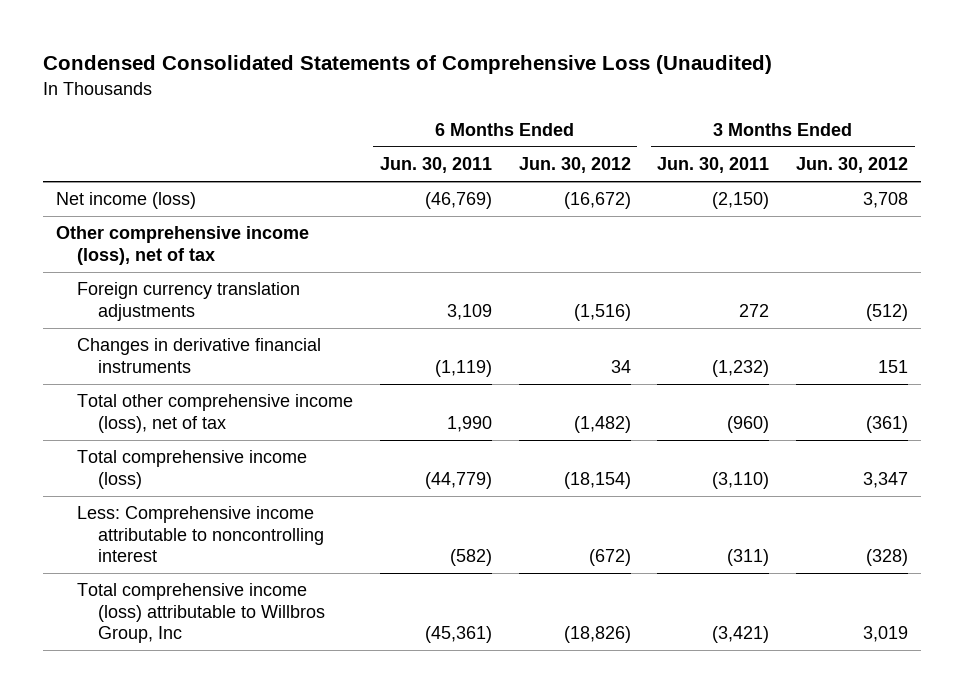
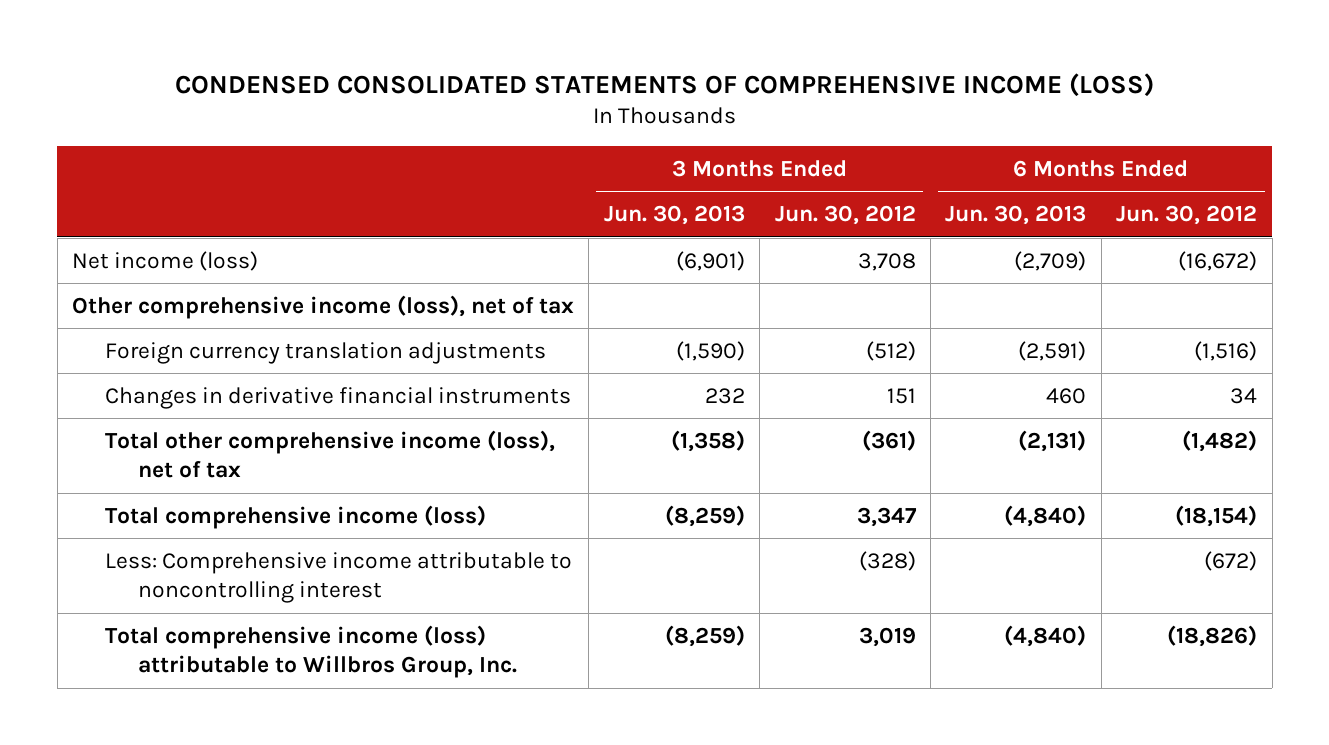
[42,55,772,75] Condensed Consolidated Statements of Comprehensive Loss (Unaudited) -> [174,72,1154,97] CONDENSED CONSOLIDATED STATEMENTS OF COMPREHENSIVE INCOME (LOSS)
[380,157,493,174] Jun. 30, 2011 -> none
[657,157,770,174] Jun. 30, 2011 -> none
none -> [603,205,745,226] Jun. 30, 2013
none -> [945,205,1087,226] Jun. 30, 2013
[77,583,326,644] Total comprehensive income (loss) attributable to Willbros Group, Inc -> [104,624,517,679] Total comprehensive income (loss) attributable to Willbros Group, Inc.

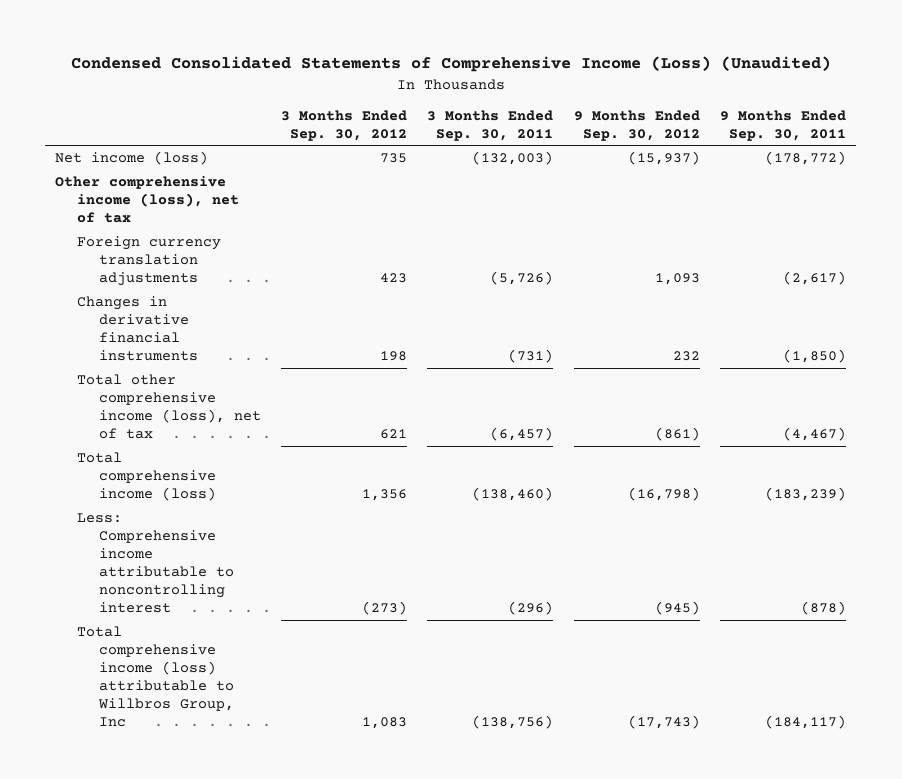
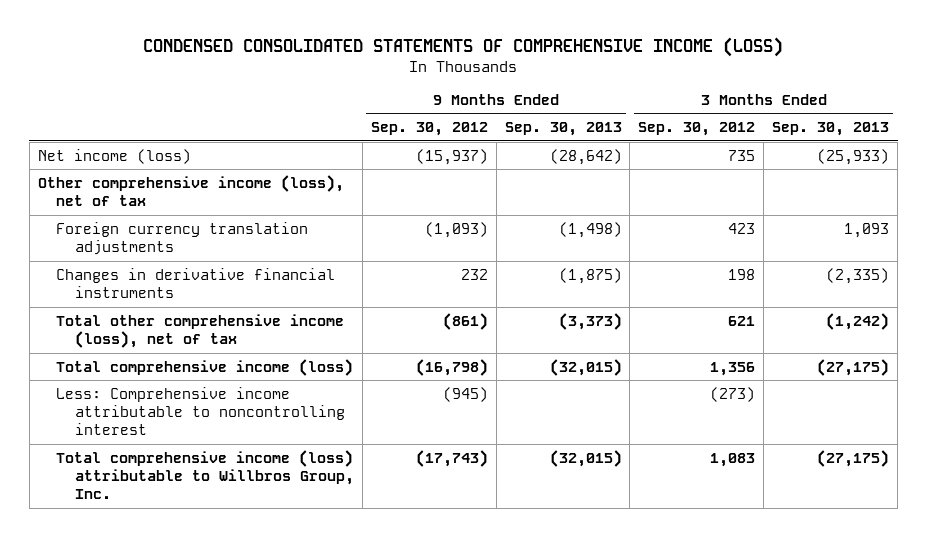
[70,56,831,73] Condensed Consolidated Statements of Comprehensive Income (Loss) (Unaudited) -> [143,36,784,57] CONDENSED CONSOLIDATED STATEMENTS OF COMPREHENSIVE INCOME (LOSS)
[427,109,554,141] 3 Months Ended Sep. 30, 2011 -> none
[720,109,847,141] 9 Months Ended Sep. 30, 2011 -> none
none -> [504,122,622,137] Sep. 30, 2013
none -> [772,122,890,137] Sep. 30, 2013
[654,273,700,286] 1,093 -> [424,221,488,238] (1,093)
[76,626,234,727] Total comprehensive income (loss) attributable to Willbros Group, Inc -> [56,449,354,500] Total comprehensive income (loss) attributable to Willbros Group, Inc.

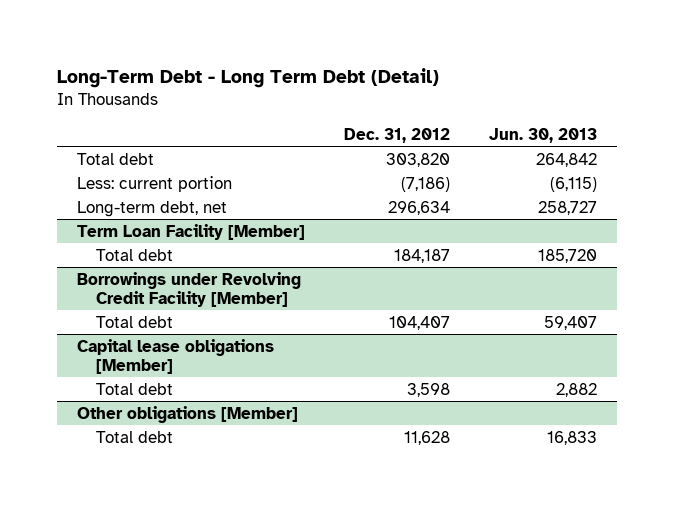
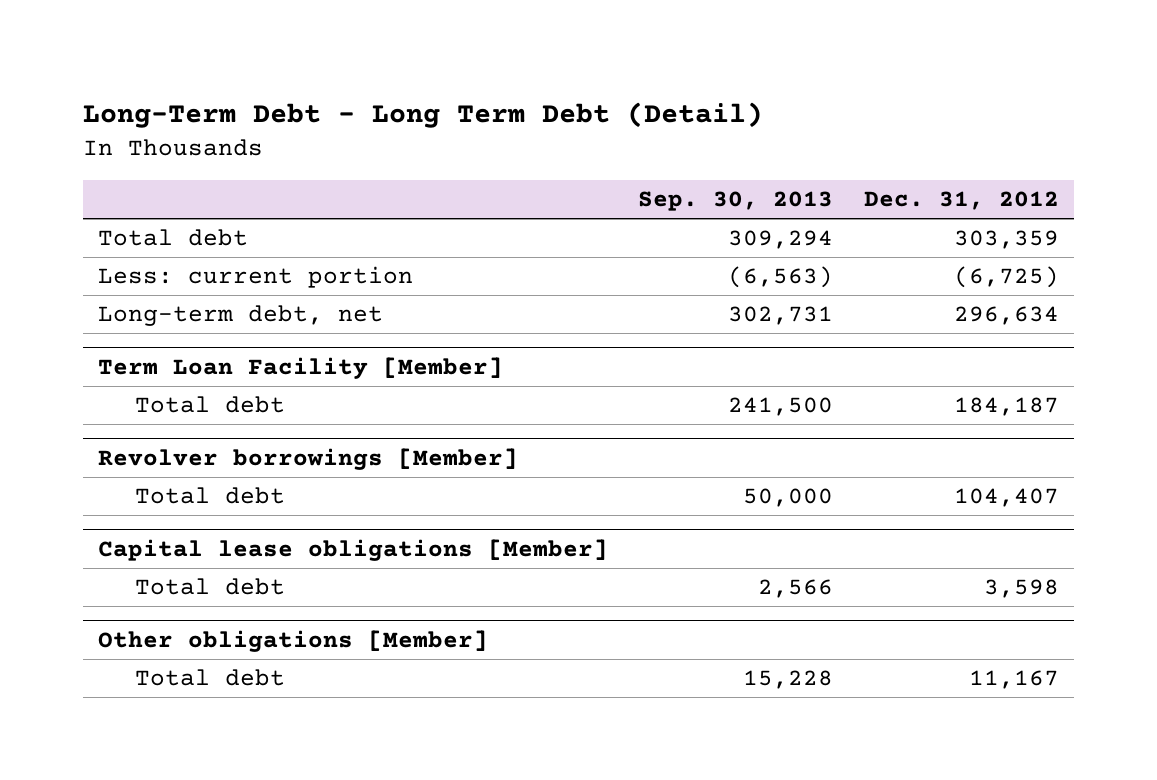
[489,127,598,143] Jun. 30, 2013 -> none
none -> [638,191,834,212] Sep. 30, 2013
[386,152,451,167] 303,820 -> [953,230,1059,250] 303,359
[401,176,451,192] (7,186) -> [953,266,1059,289] (6,725)
[76,271,301,308] Borrowings under Revolving Credit Facility [Member] -> none
none -> [98,447,519,470] Revolver borrowings [Member]
[404,430,451,445] 11,628 -> [968,670,1059,690] 11,167

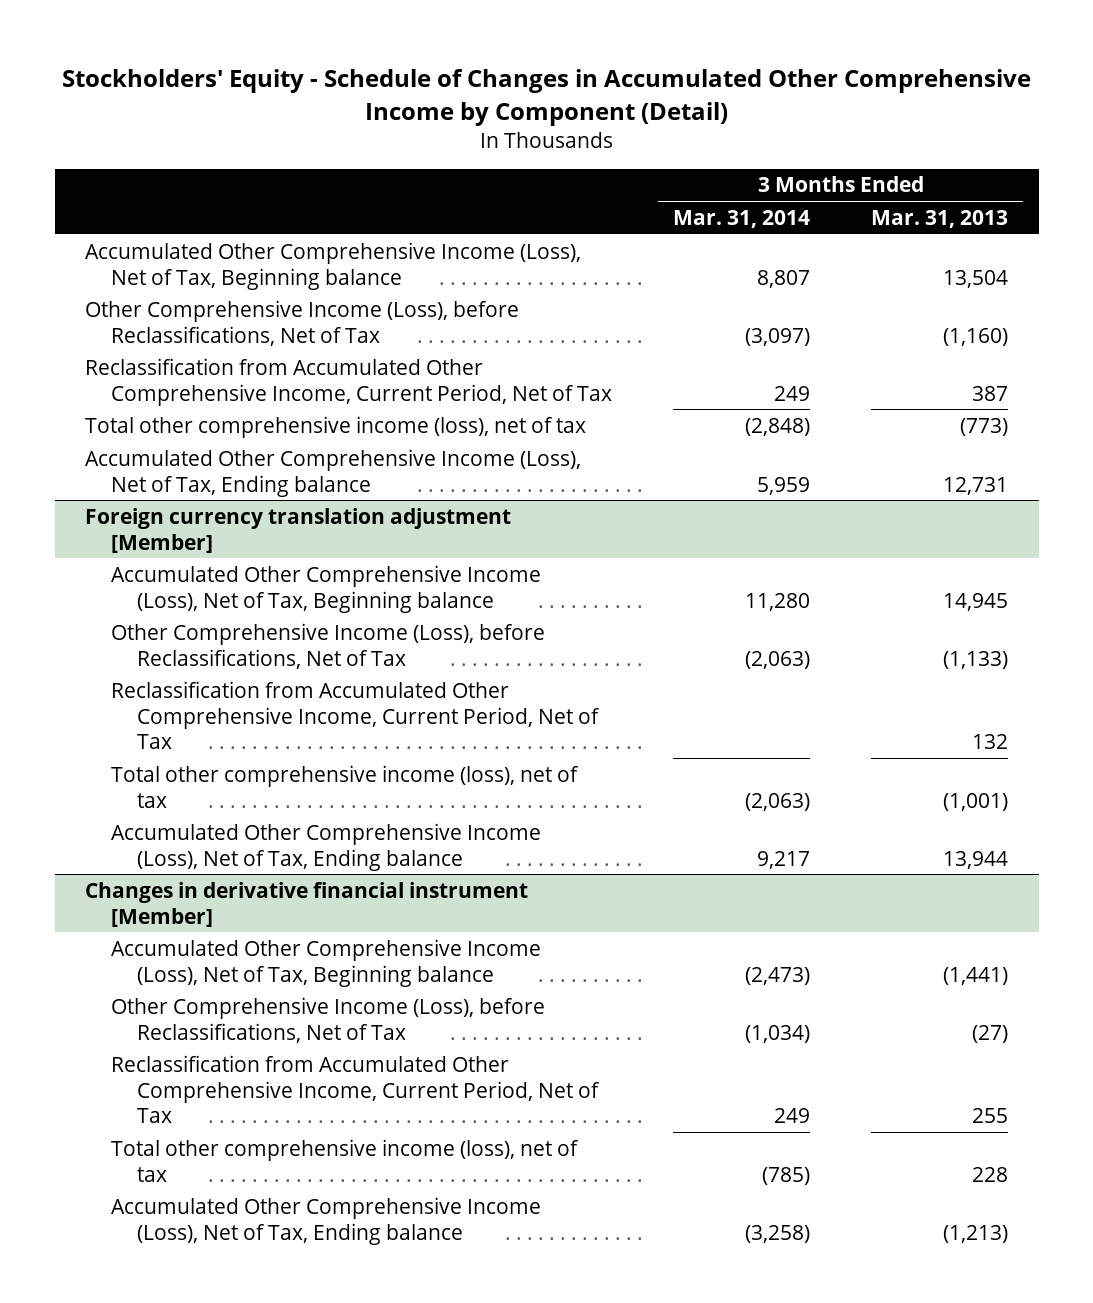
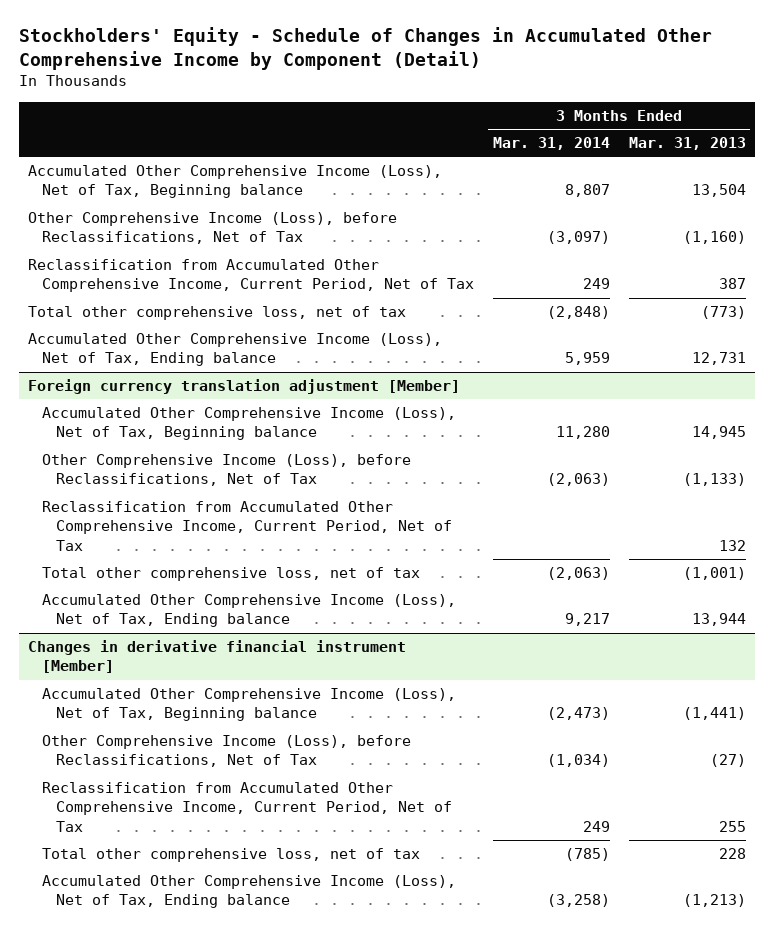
[85,415,587,438] Total other comprehensive income (loss), net of tax -> [27,306,406,321] Total other comprehensive loss, net of tax
[111,764,580,808] Total other comprehensive income (loss), net of tax -> [41,567,420,582] Total other comprehensive loss, net of tax
[111,1138,580,1182] Total other comprehensive income (loss), net of tax -> [41,848,420,863] Total other comprehensive loss, net of tax

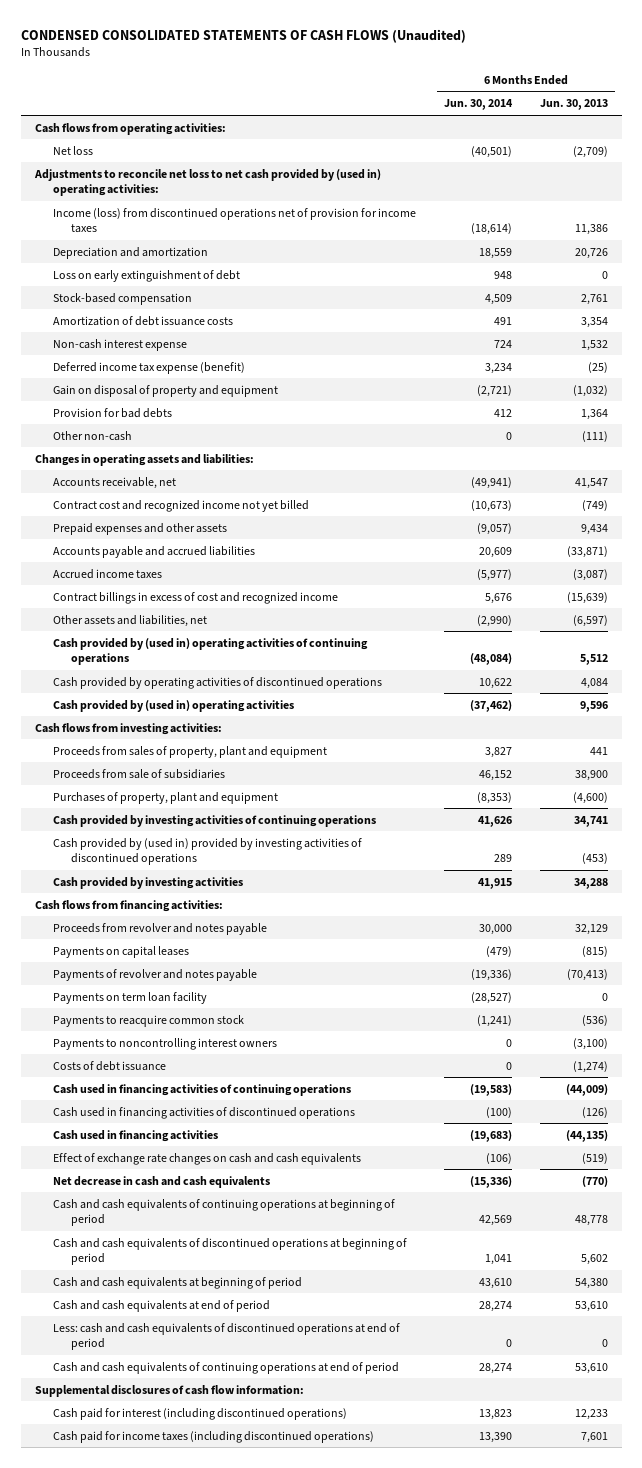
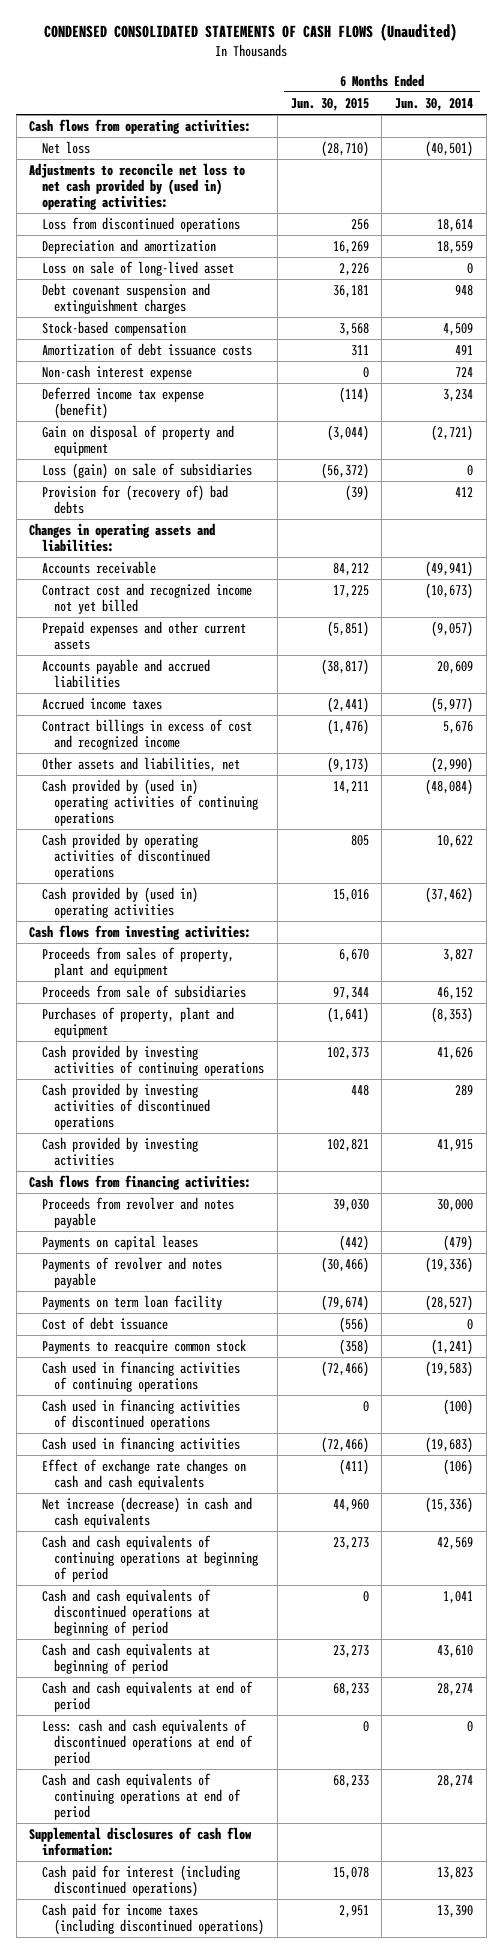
[539,99,608,111] Jun. 30, 2013 -> none
none -> [290,97,369,111] Jun. 30, 2015
[52,207,416,234] Income (loss) from discontinued operations net of provision for income taxes -> [41,216,240,232] Loss from discontinued operations
[470,223,512,236] (18,614) -> [437,218,474,232] 18,614
none -> [41,260,234,276] Loss on sale of long-lived asset
[52,269,240,282] Loss on early extinguishment of debt -> [41,282,210,315] Debt covenant suspension and extinguishment charges
[52,430,132,441] Other non-cash -> none
none -> [41,462,252,479] Loss (gain) on sale of subsidiaries
[52,407,172,418] Provision for bad debts -> [41,484,228,515] Provision for (recovery of) bad debts
[52,476,176,489] Accounts receivable, net -> [41,560,156,574] Accounts receivable
[52,522,227,535] Prepaid expenses and other assets -> [41,620,246,651] Prepaid expenses and other current assets
[52,837,362,866] Cash provided by (used in) provided by investing activities of discontinued operations -> [41,1082,210,1131] Cash provided by investing activities of discontinued operations
none -> [41,1316,168,1330] Cost of debt issuance
[52,1037,277,1050] Payments to noncontrolling interest owners -> none
[52,1060,166,1071] Costs of debt issuance -> none
[52,1175,270,1188] Net decrease in cash and cash equivalents -> [41,1496,252,1529] Net increase (decrease) in cash and cash equivalents

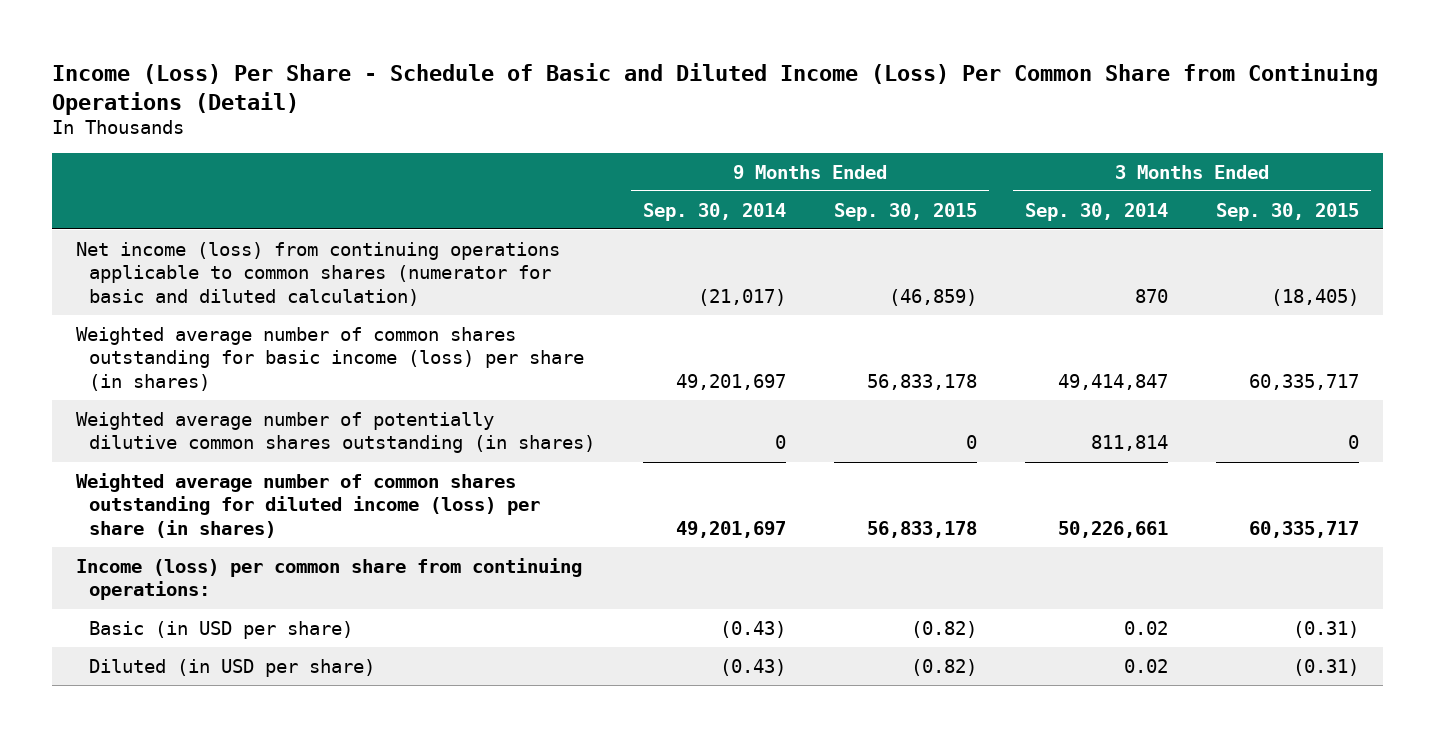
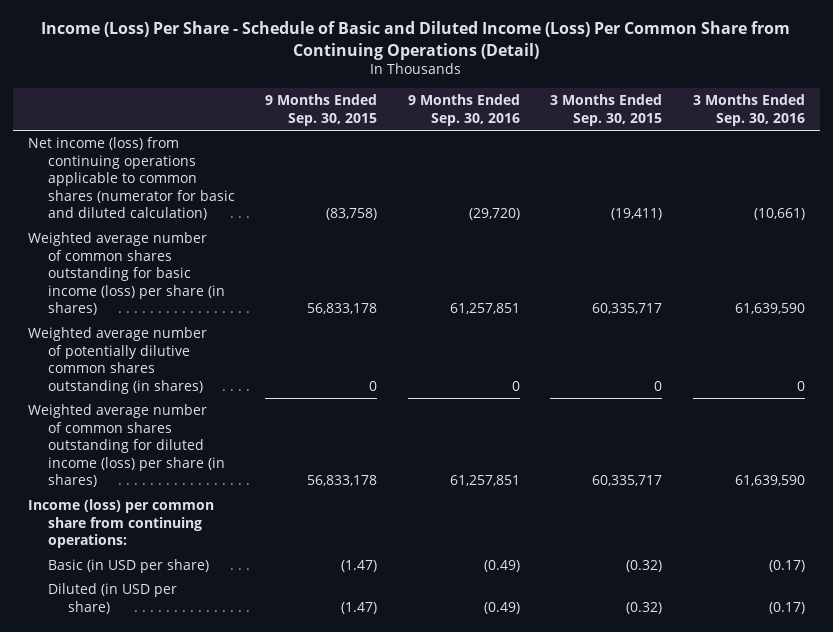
[643,202,787,221] Sep. 30, 2014 -> none
[1025,202,1169,221] Sep. 30, 2014 -> none
none -> [407,94,520,126] 9 Months Ended Sep. 30, 2016
none -> [692,94,805,126] 3 Months Ended Sep. 30, 2016
[889,289,978,307] (46,859) -> [326,208,378,221] (83,758)
[1271,289,1360,307] (18,405) -> [611,208,663,221] (19,411)
[911,620,978,638] (0.82) -> [341,560,378,573] (1.47)
[1293,620,1360,638] (0.31) -> [626,560,663,573] (0.32)
[911,658,978,676] (0.82) -> [341,601,378,614] (1.47)
[1293,658,1360,676] (0.31) -> [626,601,663,614] (0.32)

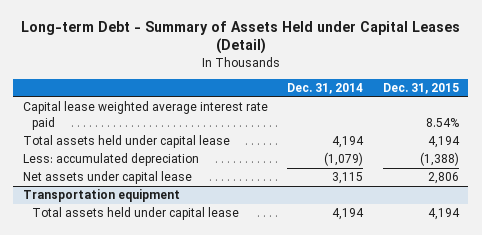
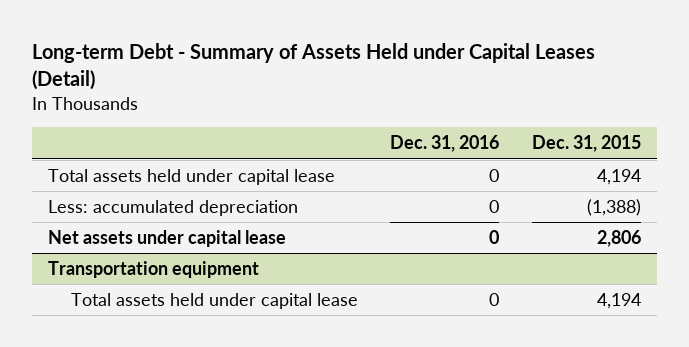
[287,83,364,95] Dec. 31, 2014 -> none
none -> [390,135,500,153] Dec. 31, 2016
[22,101,268,130] Capital lease weighted average interest rate paid -> none

